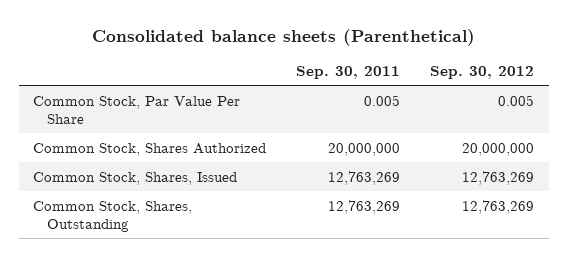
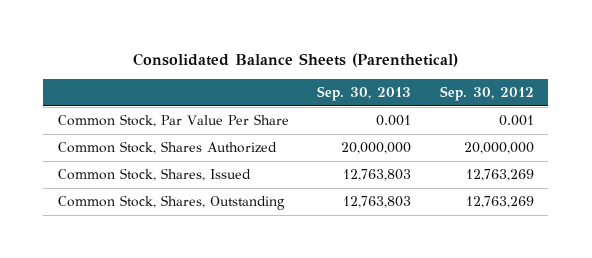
[91,28,475,46] Consolidated balance sheets (Parenthetical) -> [132,52,458,67] Consolidated Balance Sheets (Parenthetical)
[296,66,401,80] Sep. 30, 2011 -> none
none -> [317,85,412,101] Sep. 30, 2013
[498,94,535,106] 0.005 -> [499,115,535,127] 0.001

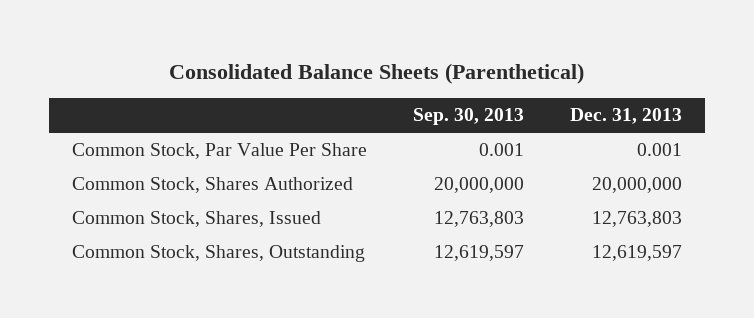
[440,85,535,101] Sep. 30, 2012 -> none
none -> [570,108,683,125] Dec. 31, 2013
[343,196,412,209] 12,763,803 -> [434,245,525,262] 12,619,597

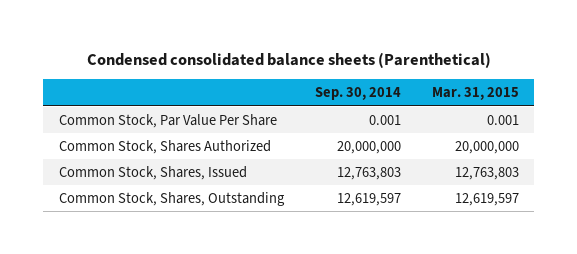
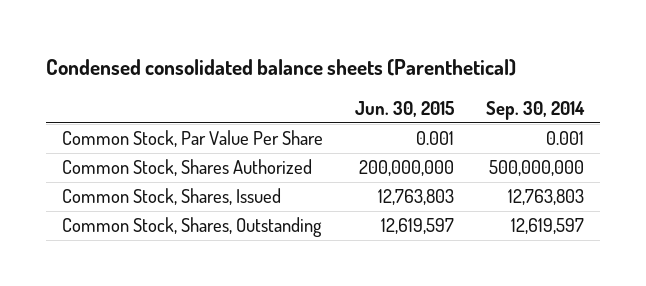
[431,87,519,101] Mar. 31, 2015 -> none
none -> [354,100,454,117] Jun. 30, 2015
[336,140,401,154] 20,000,000 -> [488,160,584,177] 500,000,000

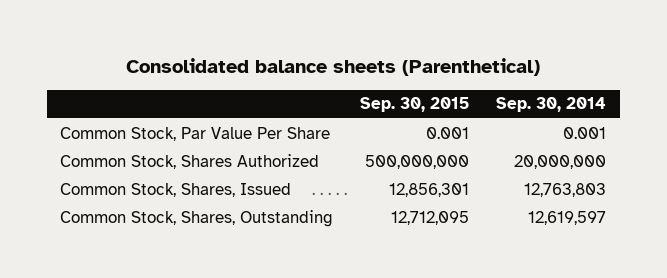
[46,58,517,76] Condensed consolidated balance sheets (Parenthetical) -> [126,57,541,76] Consolidated balance sheets (Parenthetical)
[354,100,454,117] Jun. 30, 2015 -> none
none -> [360,97,470,113] Sep. 30, 2015
[488,160,584,177] 500,000,000 -> [514,154,607,169] 20,000,000

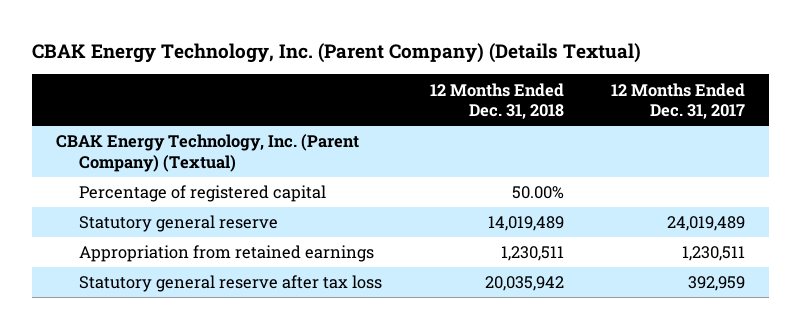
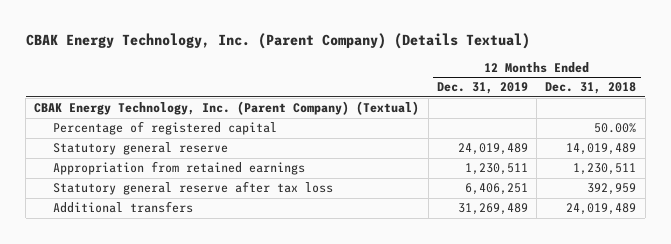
[611,82,746,120] 12 Months Ended Dec. 31, 2017 -> none
none -> [436,82,528,95] Dec. 31, 2019
[484,276,564,292] 20,035,942 -> [587,183,637,196] 392,959
none -> [53,201,194,214] Additional transfers

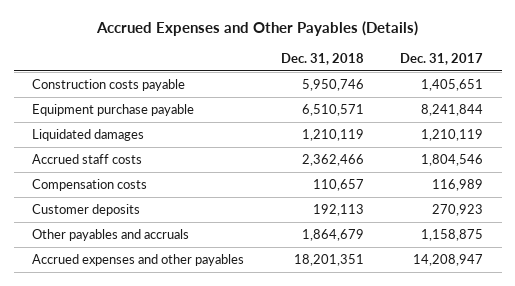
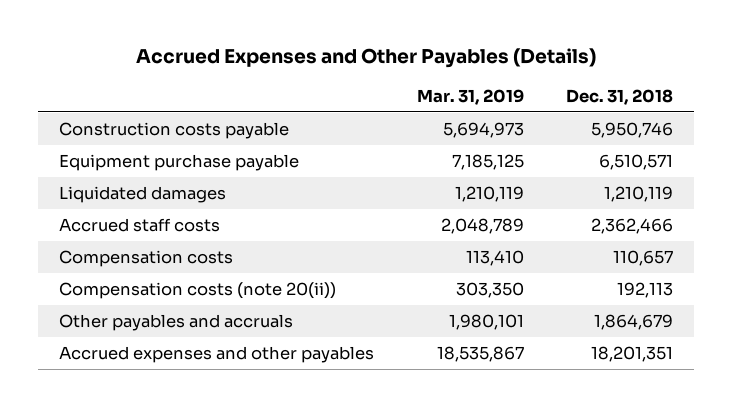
[400,52,484,65] Dec. 31, 2017 -> none
none -> [416,88,524,105] Mar. 31, 2019
[32,203,141,216] Customer deposits -> [59,281,337,299] Compensation costs (note 20(ii))

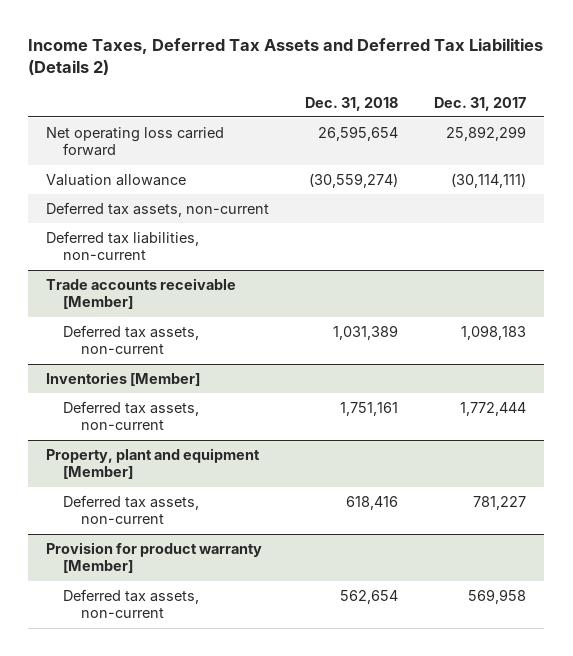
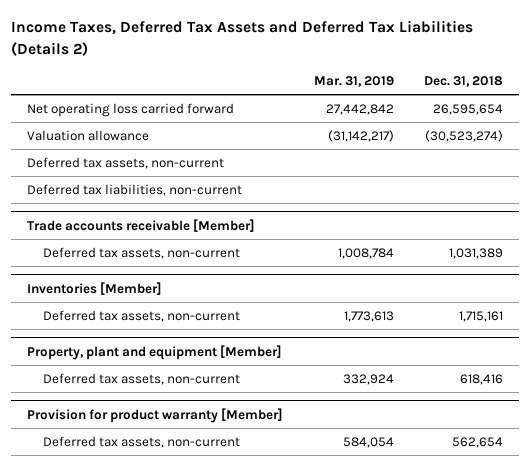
[434,96,527,111] Dec. 31, 2017 -> none
none -> [313,76,394,88] Mar. 31, 2019
[309,172,399,188] (30,559,274) -> [425,129,504,142] (30,523,274)
[340,401,399,416] 1,751,161 -> [459,310,504,322] 1,715,161

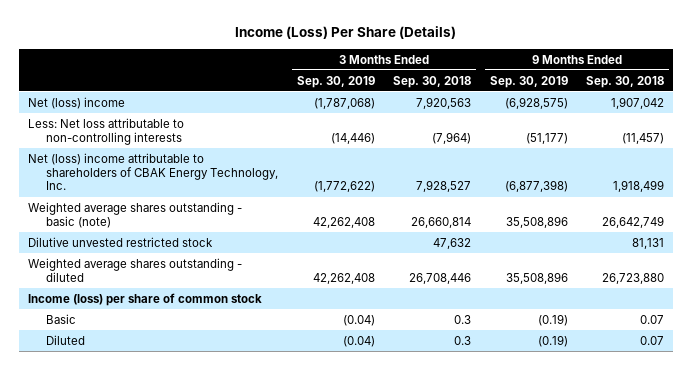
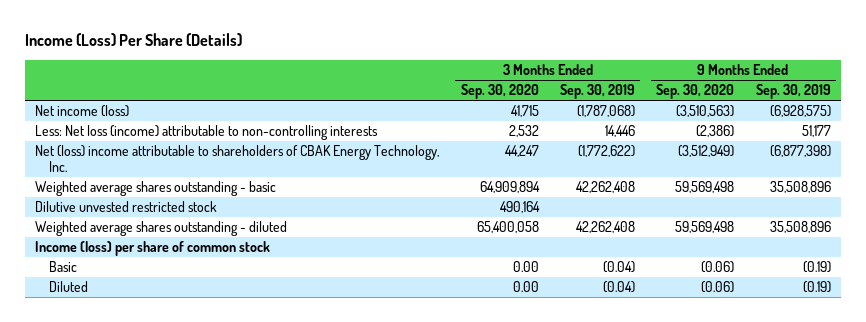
[393,75,472,88] Sep. 30, 2018 -> none
[585,75,664,88] Sep. 30, 2018 -> none
none -> [460,84,539,100] Sep. 30, 2020
none -> [656,84,735,100] Sep. 30, 2020
[28,96,126,109] Net (loss) income -> [35,105,130,118] Net income (loss)
[28,117,185,145] Less: Net loss attributable to non-controlling interests -> [35,125,379,141] Less: Net loss (income) attributable to non-controlling interests
[330,132,375,144] (14,446) -> [605,125,636,138] 14,446
[525,132,568,144] (51,177) -> [801,125,831,138] 51,177
[28,201,243,228] Weighted average shares outstanding - basic (note) -> [35,181,277,197] Weighted average shares outstanding - basic

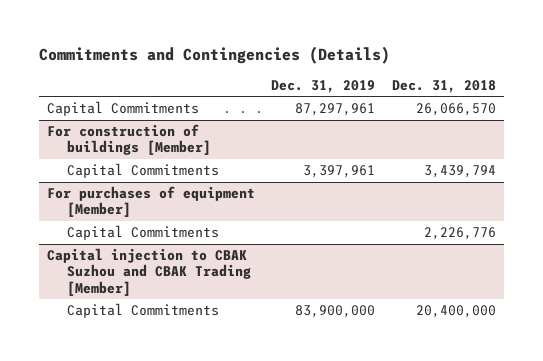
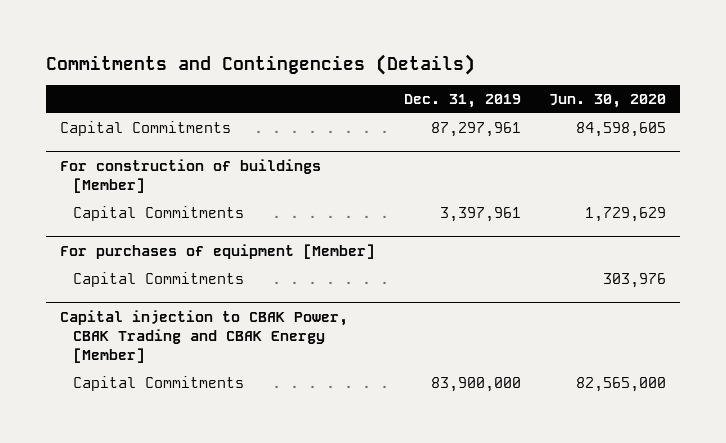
[391,79,496,93] Dec. 31, 2018 -> none
none -> [548,94,666,109] Jun. 30, 2020
[46,248,252,296] Capital injection to CBAK Suzhou and CBAK Trading [Member] -> [60,309,349,364] Capital injection to CBAK Power, CBAK Trading and CBAK Energy [Member]

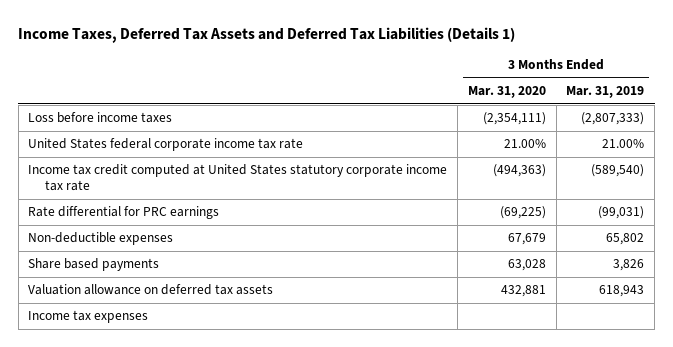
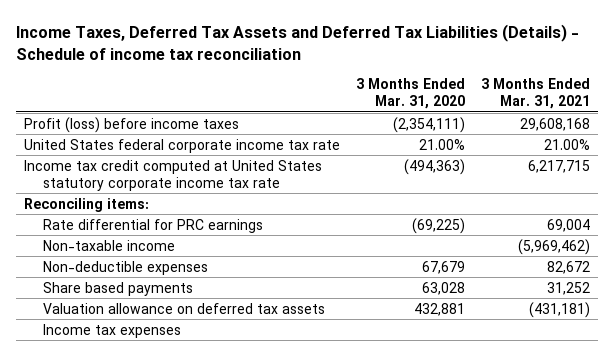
[18,26,516,43] Income Taxes, Deferred Tax Assets and Deferred Tax Liabilities (Details 1) -> [16,23,580,60] Income Taxes, Deferred Tax Assets and Deferred Tax Liabilities (Details) - Schedule of income tax reconciliation
[566,86,645,99] Mar. 31, 2019 -> none
none -> [480,78,590,110] 3 Months Ended Mar. 31, 2021
[28,112,173,124] Loss before income taxes -> [23,116,239,133] Profit (loss) before income taxes
none -> [23,197,149,212] Reconciling items:
none -> [42,239,175,251] Non-taxable income

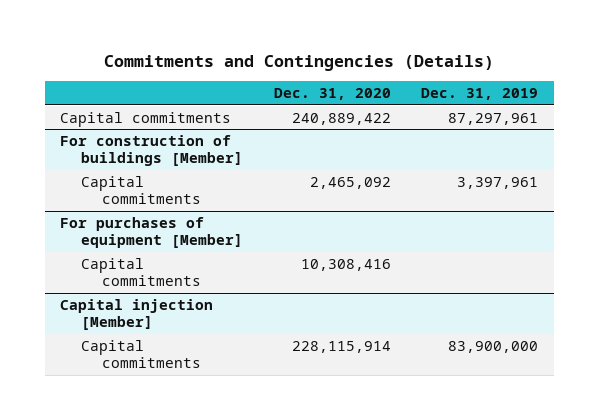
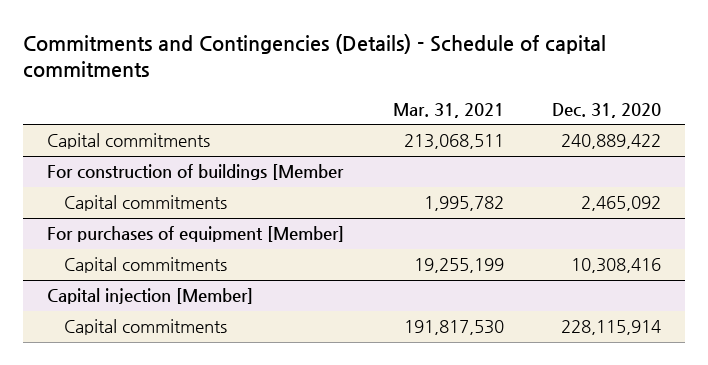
[104,55,495,72] Commitments and Contingencies (Details) -> [23,33,607,79] Commitments and Contingencies (Details) - Schedule of capital commitments
[421,88,539,101] Dec. 31, 2019 -> none
none -> [392,102,504,118] Mar. 31, 2021
[60,134,243,167] For construction of buildings [Member] -> [47,164,345,181] For construction of buildings [Member

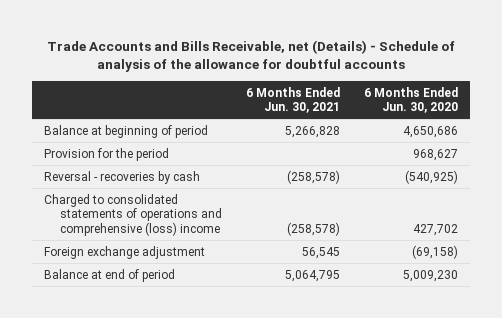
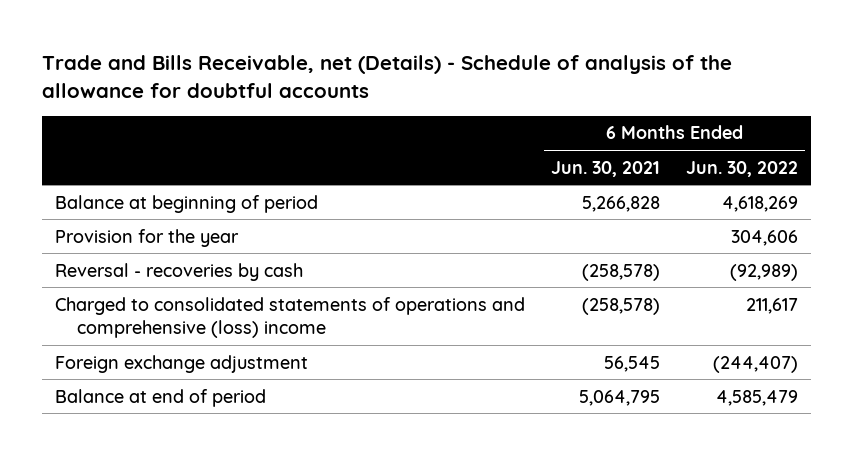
[46,39,455,72] Trade Accounts and Bills Receivable, net (Details) - Schedule of analysis of the allowance for doubtful accounts -> [41,54,732,98] Trade and Bills Receivable, net (Details) - Schedule of analysis of the allowance for doubtful accounts
[363,86,458,114] 6 Months Ended Jun. 30, 2020 -> none
none -> [686,160,799,177] Jun. 30, 2022
[44,147,170,161] Provision for the period -> [54,228,239,247] Provision for the year

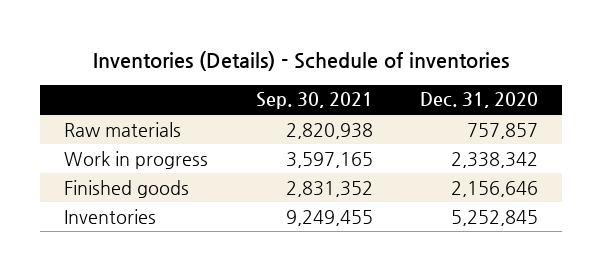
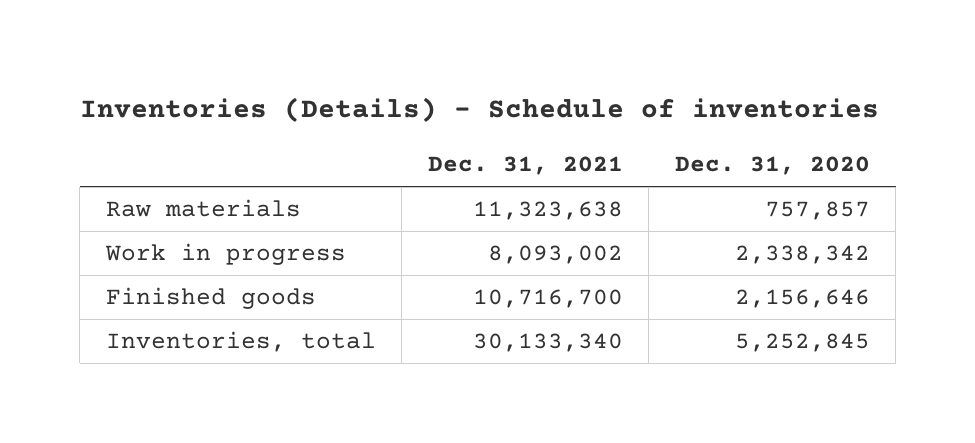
[255,92,373,110] Sep. 30, 2021 -> none
none -> [427,155,623,175] Dec. 31, 2021
[63,208,156,224] Inventories -> [105,331,376,353] Inventories, total

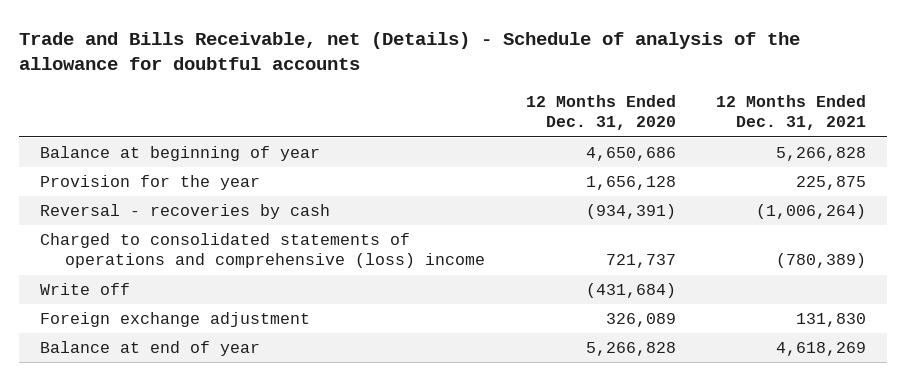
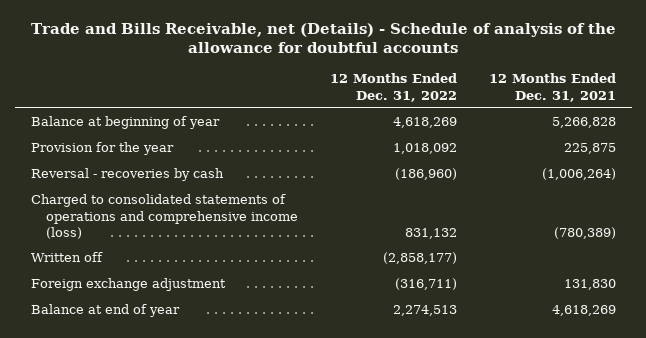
[525,95,676,131] 12 Months Ended Dec. 31, 2020 -> none
none -> [329,73,457,102] 12 Months Ended Dec. 31, 2022
[39,233,485,269] Charged to consolidated statements of operations and comprehensive (loss) income -> [30,194,298,239] Charged to consolidated statements of operations and comprehensive income (loss)
[39,283,130,296] Write off -> [30,252,103,263] Written off

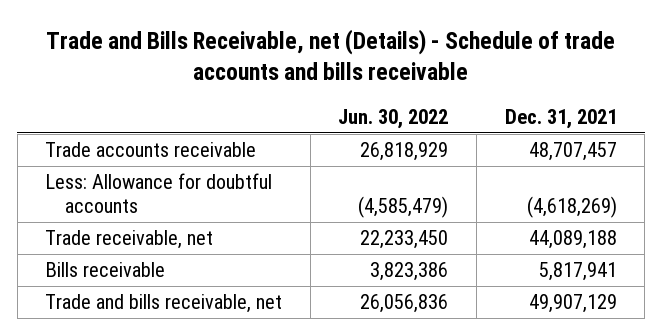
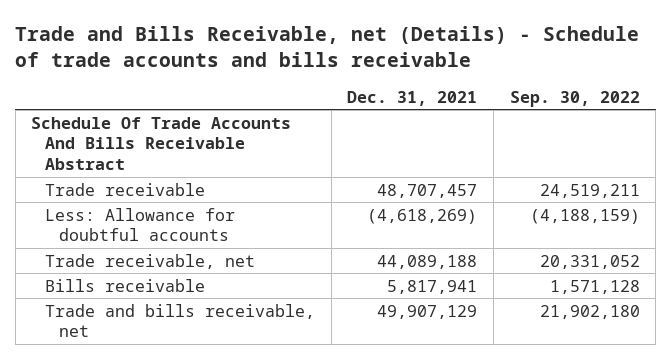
[338,108,449,129] Jun. 30, 2022 -> none
none -> [509,90,640,107] Sep. 30, 2022
none -> [31,116,292,170] Schedule Of Trade Accounts And Bills Receivable Abstract
[45,142,257,158] Trade accounts receivable -> [45,182,206,196] Trade receivable

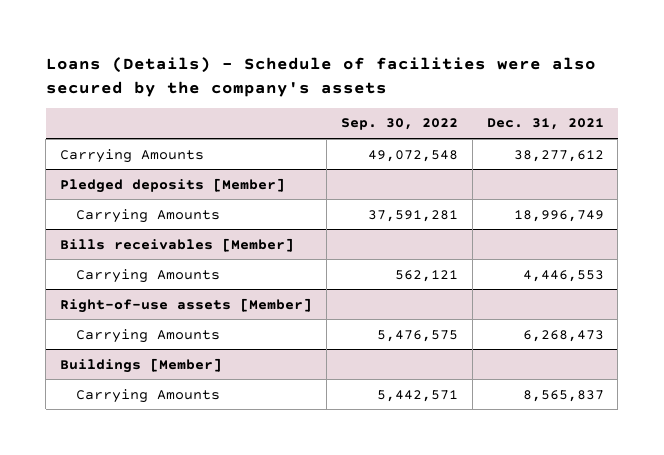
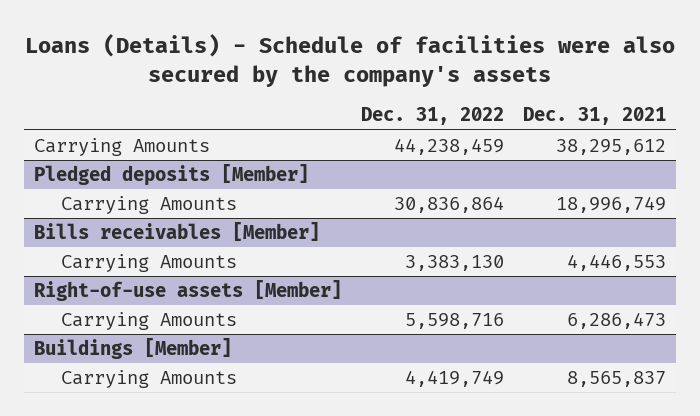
[340,118,458,131] Sep. 30, 2022 -> none
none -> [361,107,505,126] Dec. 31, 2022
[513,149,604,162] 38,277,612 -> [556,139,667,156] 38,295,612
[522,329,604,342] 6,268,473 -> [567,312,667,330] 6,286,473

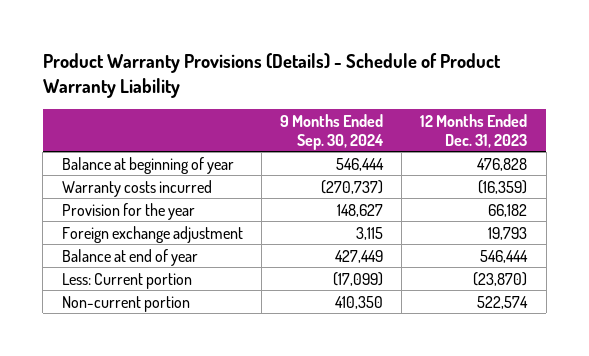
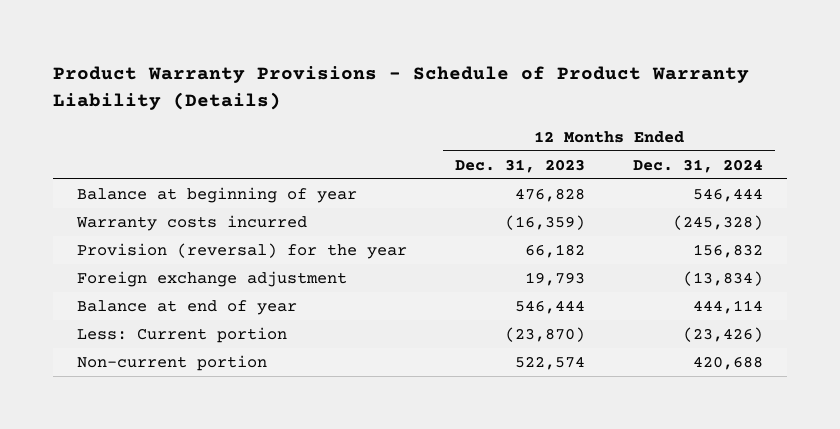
[42,52,501,99] Product Warranty Provisions (Details) - Schedule of Product Warranty Liability -> [52,66,749,111] Product Warranty Provisions - Schedule of Product Warranty Liability (Details)
[280,113,385,150] 9 Months Ended Sep. 30, 2024 -> none
none -> [632,158,763,173] Dec. 31, 2024
[61,202,195,220] Provision for the year -> [76,242,407,259] Provision (reversal) for the year

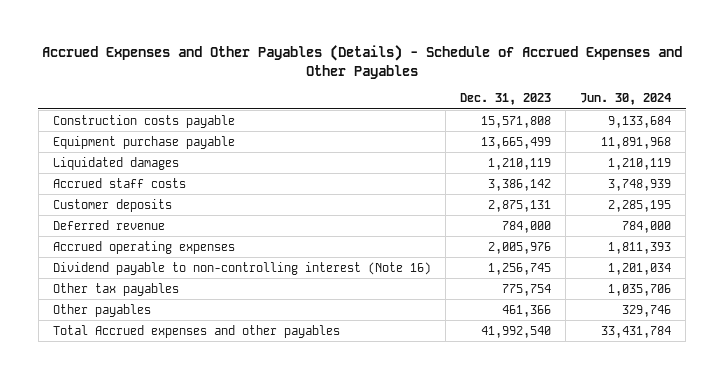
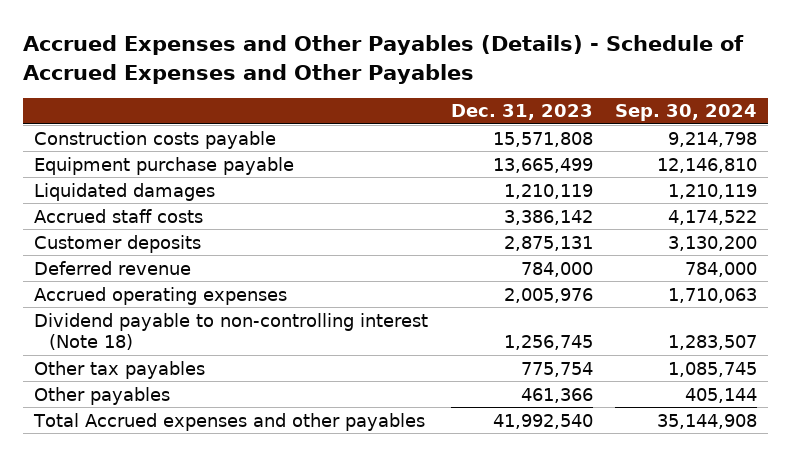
[580,93,672,106] Jun. 30, 2024 -> none
none -> [615,104,758,122] Sep. 30, 2024
[52,261,431,275] Dividend payable to non-controlling interest (Note 16) -> [34,312,429,351] Dividend payable to non-controlling interest (Note 18)

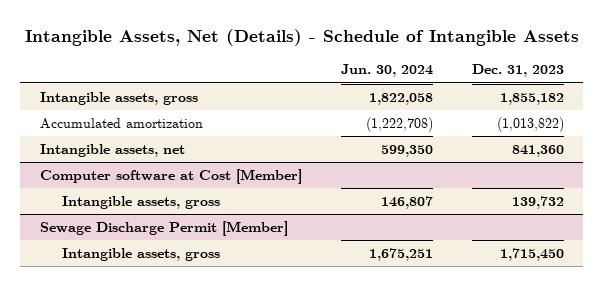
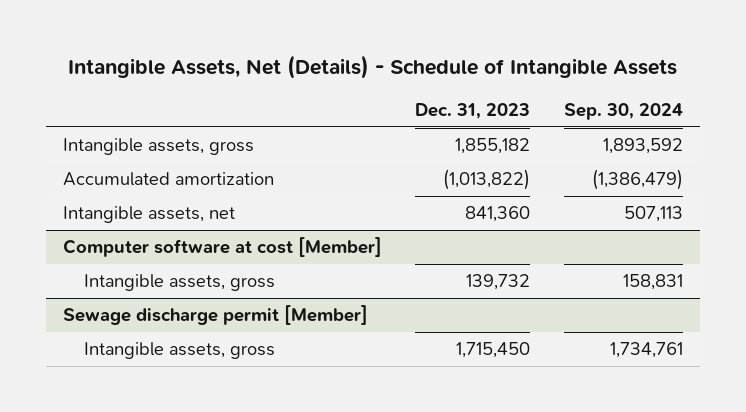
[340,64,433,78] Jun. 30, 2024 -> none
none -> [564,102,684,120] Sep. 30, 2024
[39,169,302,185] Computer software at Cost [Member] -> [62,237,382,258] Computer software at cost [Member]
[39,221,288,237] Sewage Discharge Permit [Member] -> [62,305,368,326] Sewage discharge permit [Member]

